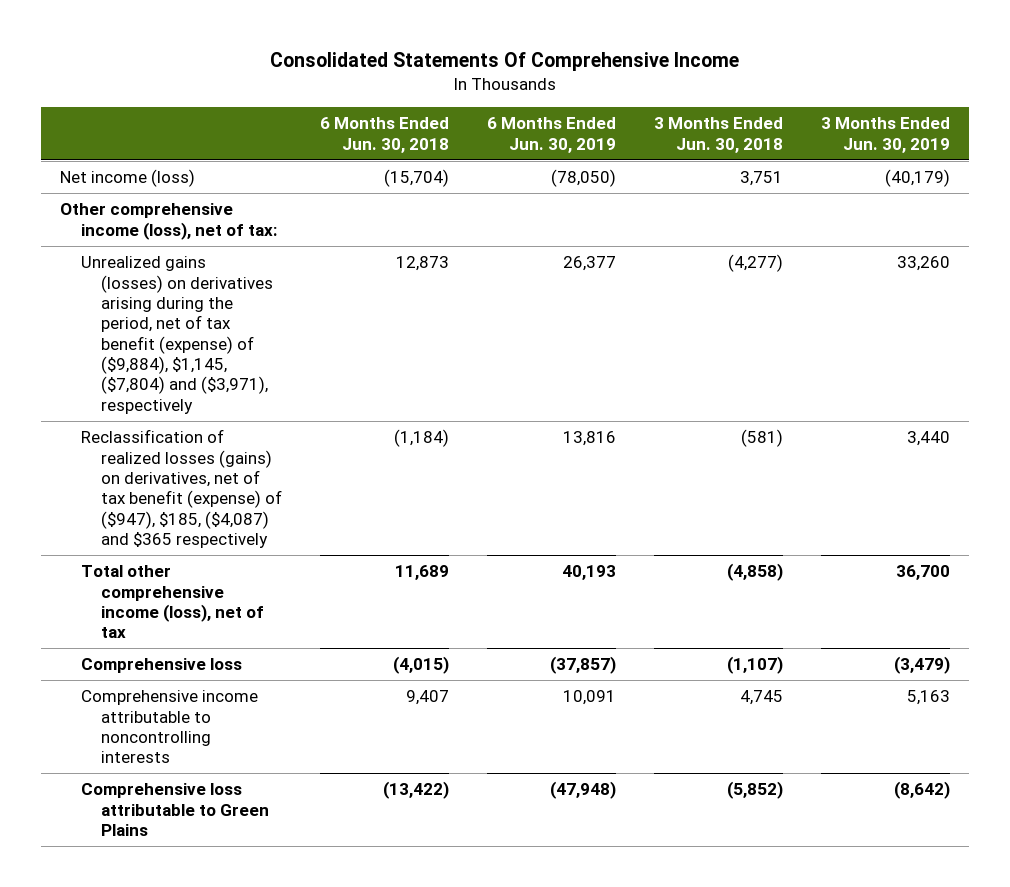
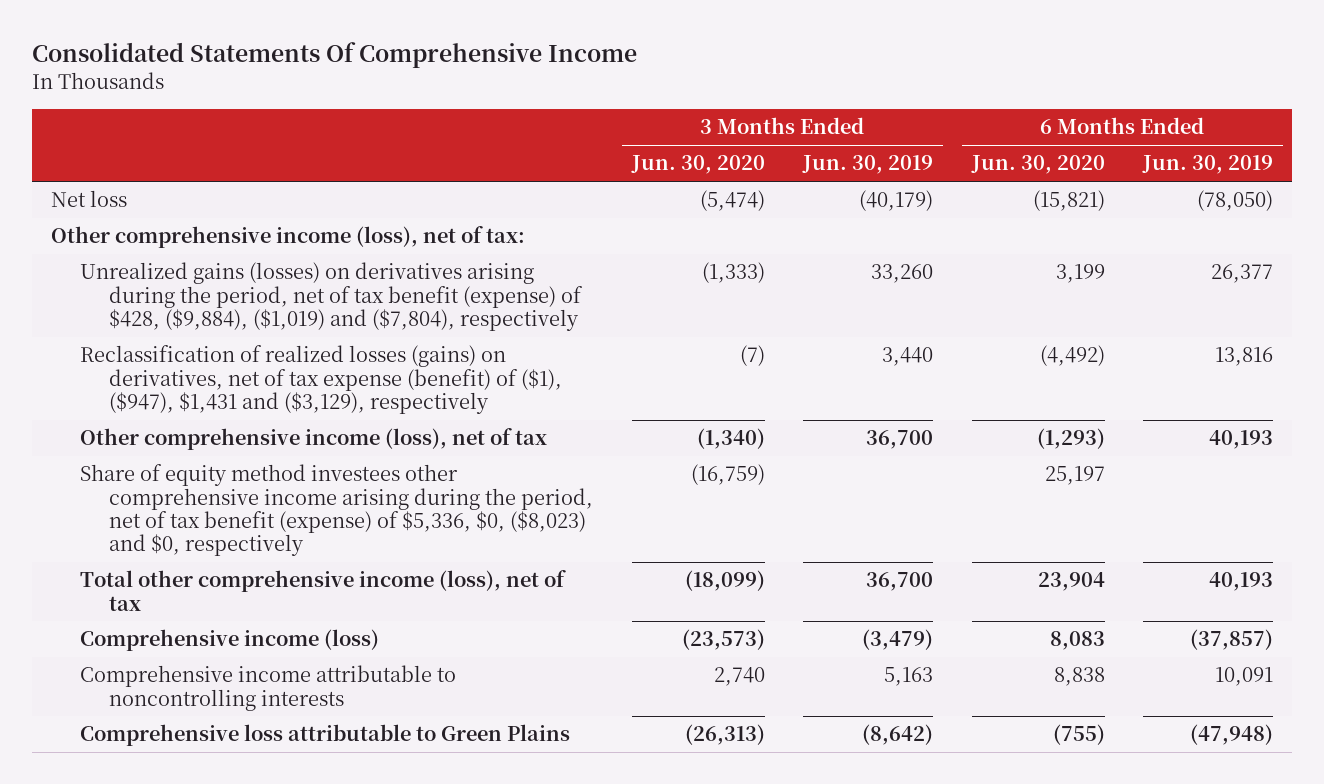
[320,117,450,153] 6 Months Ended Jun. 30, 2018 -> none
[654,117,784,153] 3 Months Ended Jun. 30, 2018 -> none
none -> [630,155,765,175] Jun. 30, 2020
none -> [970,155,1105,175] Jun. 30, 2020
[60,169,196,188] Net income (loss) -> [50,190,127,208] Net loss
[80,256,274,414] Unrealized gains (losses) on derivatives arising during the period, net of tax benefit (expense) of ($9,884), $1,145, ($7,804) and ($3,971), respectively -> [79,262,584,331] Unrealized gains (losses) on derivatives arising during the period, net of tax benefit (expense) of $428, ($9,884), ($1,019) and ($7,804), respectively
[80,429,283,548] Reclassification of realized losses (gains) on derivatives, net of tax benefit (expense) of ($947), $185, ($4,087) and $365 respectively -> [79,345,563,414] Reclassification of realized losses (gains) on derivatives, net of tax expense (benefit) of ($1), ($947), $1,431 and ($3,129), respectively
none -> [79,428,547,451] Other comprehensive income (loss), net of tax
none -> [79,464,594,556] Share of equity method investees other comprehensive income arising during the period, net of tax benefit (expense) of $5,336, $0, ($8,023) and $0, respectively
[80,658,242,674] Comprehensive loss -> [79,629,379,652] Comprehensive income (loss)

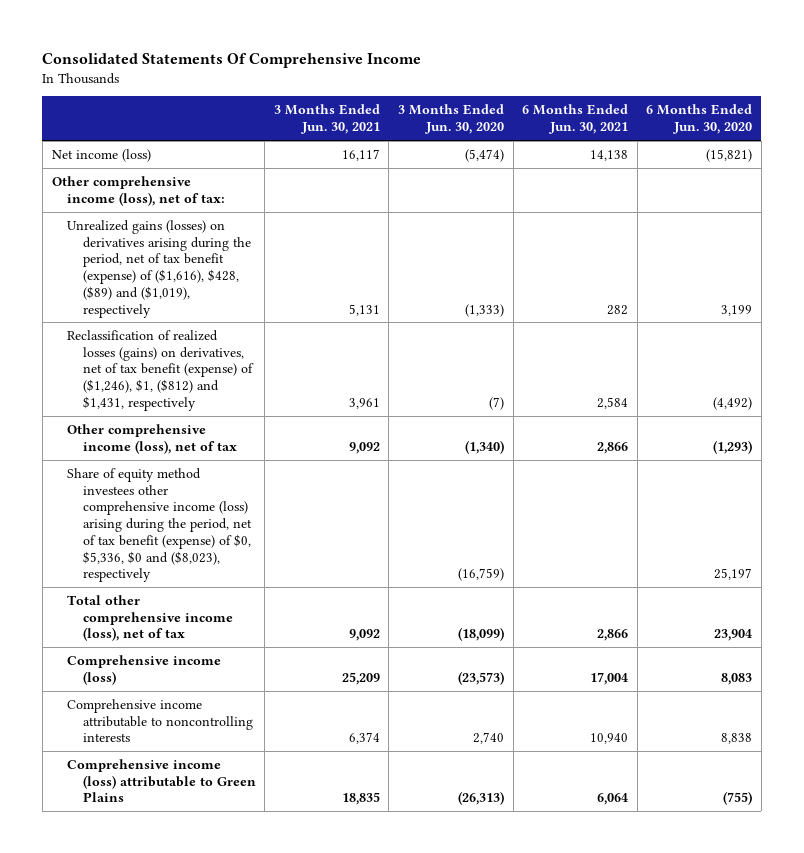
[802,155,934,175] Jun. 30, 2019 -> none
[1142,155,1274,175] Jun. 30, 2019 -> none
none -> [273,104,380,135] 3 Months Ended Jun. 30, 2021
none -> [522,104,629,135] 6 Months Ended Jun. 30, 2021
[50,190,127,208] Net loss -> [51,148,151,162] Net income (loss)
[79,262,584,331] Unrealized gains (losses) on derivatives arising during the period, net of tax benefit (expense) of $428, ($9,884), ($1,019) and ($7,804), respectively -> [67,219,251,318] Unrealized gains (losses) on derivatives arising during the period, net of tax benefit (expense) of ($1,616), $428, ($89) and ($1,019), respectively
[79,345,563,414] Reclassification of realized losses (gains) on derivatives, net of tax expense (benefit) of ($1), ($947), $1,431 and ($3,129), respectively -> [67,329,254,411] Reclassification of realized losses (gains) on derivatives, net of tax benefit (expense) of ($1,246), $1, ($812) and $1,431, respectively
[79,464,594,556] Share of equity method investees other comprehensive income arising during the period, net of tax benefit (expense) of $5,336, $0, ($8,023) and $0, respectively -> [67,467,252,583] Share of equity method investees other comprehensive income (loss) arising during the period, net of tax benefit (expense) of $0, $5,336, $0 and ($8,023), respectively
[79,724,570,747] Comprehensive loss attributable to Green Plains -> [67,758,256,803] Comprehensive income (loss) attributable to Green Plains

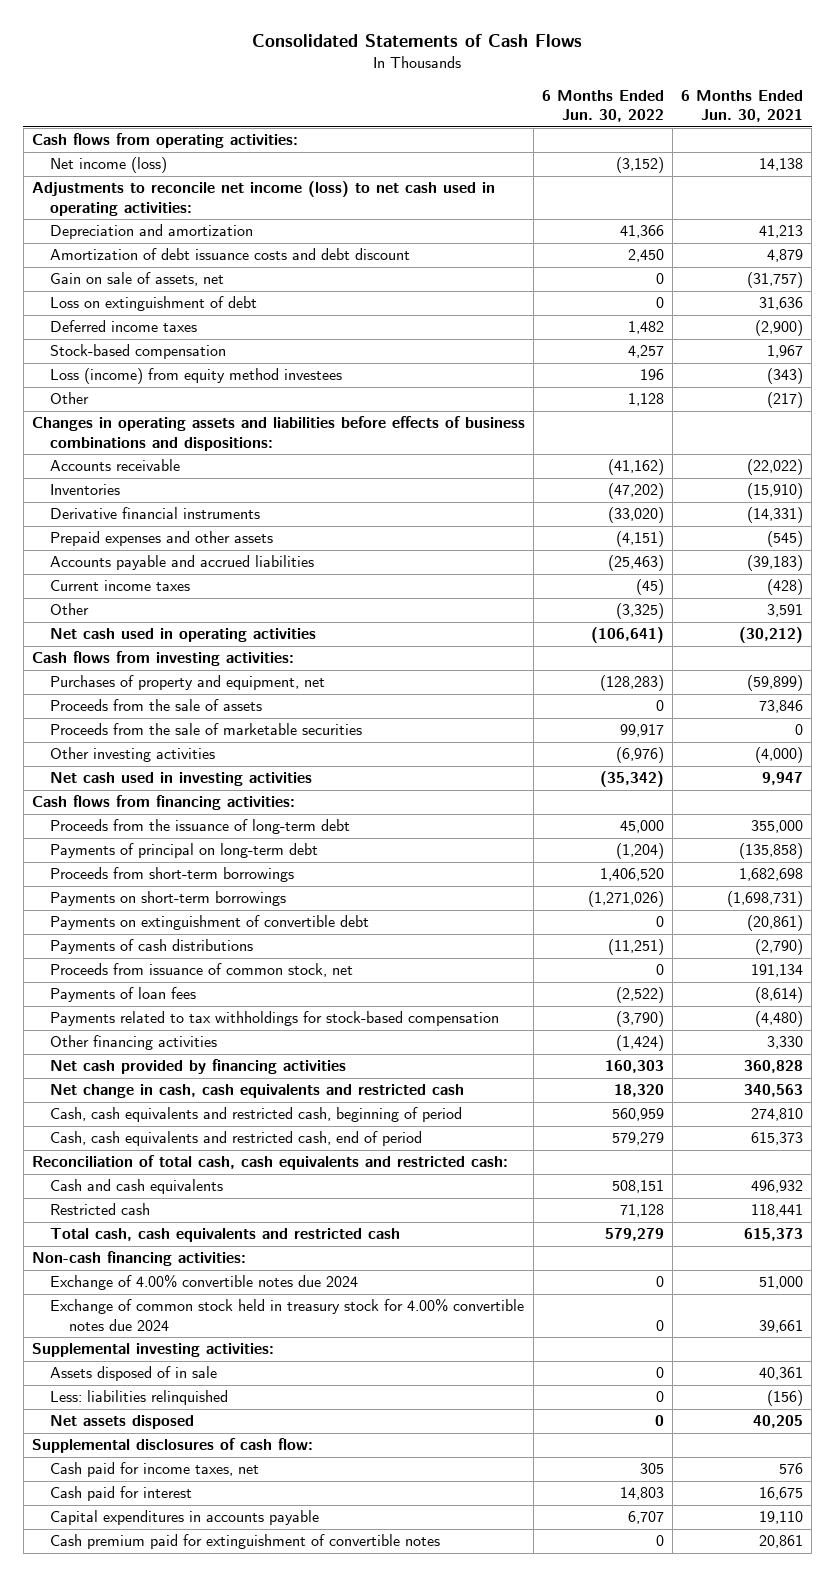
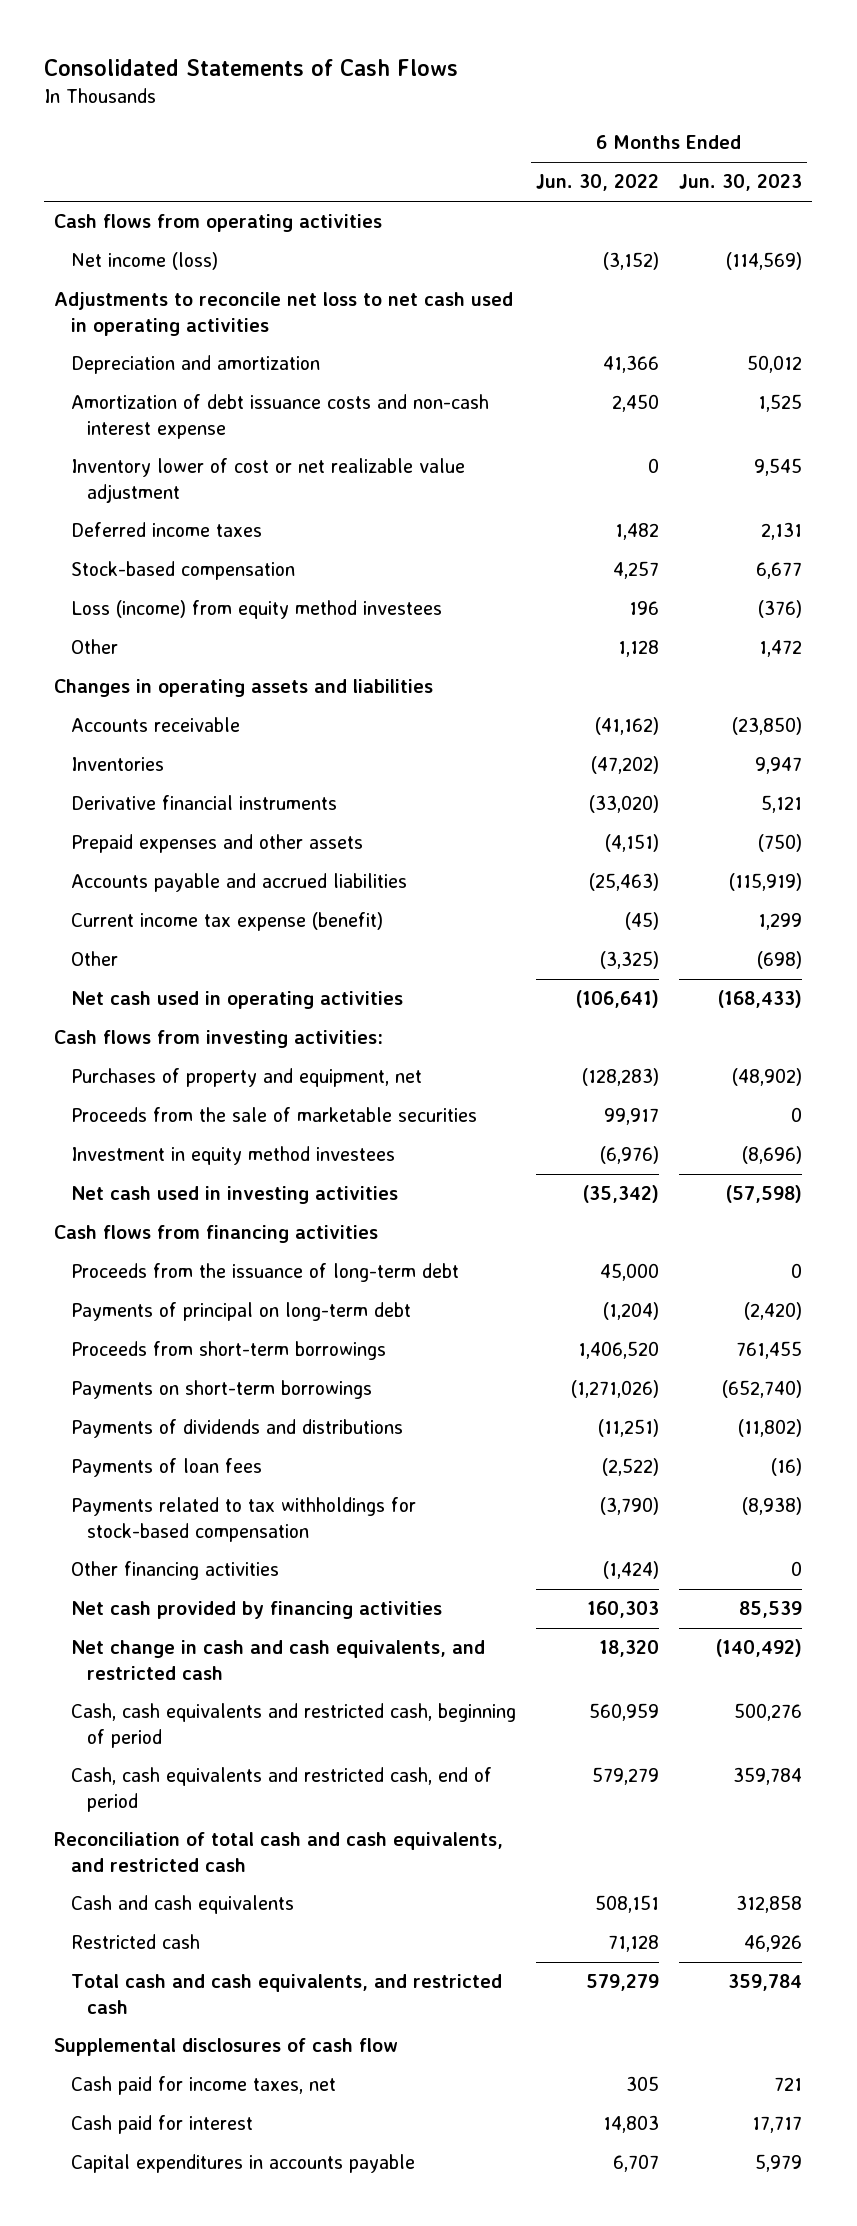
[681,89,804,123] 6 Months Ended Jun. 30, 2021 -> none
none -> [679,174,803,192] Jun. 30, 2023
[31,133,298,149] Cash flows from operating activities: -> [54,214,383,233] Cash flows from operating activities
[31,181,495,216] Adjustments to reconcile net income (loss) to net cash used in operating activities: -> [54,292,514,336] Adjustments to reconcile net loss to net cash used in operating activities
[50,272,225,287] Gain on sale of assets, net -> none
[50,296,258,312] Loss on extinguishment of debt -> none
[50,248,411,261] Amortization of debt issuance costs and debt discount -> [70,394,489,439] Amortization of debt issuance costs and non-cash interest expense
none -> [70,458,465,503] Inventory lower of cost or net realizable value adjustment
[31,416,525,451] Changes in operating assets and liabilities before effects of business combinations and dispositions: -> [54,679,434,698] Changes in operating assets and liabilities
[50,580,191,592] Current income taxes -> [70,912,383,932] Current income tax expense (benefit)
[50,699,263,712] Proceeds from the sale of assets -> none
[50,747,216,763] Other investing activities -> [70,1146,395,1166] Investment in equity method investees
[31,795,295,811] Cash flows from financing activities: -> [54,1225,379,1244] Cash flows from financing activities
[50,915,370,931] Payments on extinguishment of convertible debt -> none
[50,963,354,978] Proceeds from issuance of common stock, net -> none
[50,939,254,955] Payments of cash distributions -> [70,1419,403,1439] Payments of dividends and distributions
[50,1084,465,1099] Net change in cash, cash equivalents and restricted cash -> [70,1640,485,1680] Net change in cash and cash equivalents, and restricted cash
[31,1155,508,1171] Reconciliation of total cash, cash equivalents and restricted cash: -> [54,1832,504,1872] Reconciliation of total cash and cash equivalents, and restricted cash
[31,1251,246,1267] Non-cash financing activities: -> none
[50,1274,359,1291] Exchange of 4.00% convertible notes due 2024 -> none
[50,1298,525,1331] Exchange of common stock held in treasury stock for 4.00% convertible notes due 2024 -> none
[31,1343,274,1358] Supplemental investing activities: -> none
[50,1366,218,1382] Assets disposed of in sale -> none
[50,1390,229,1406] Less: liabilities relinquished -> none
[50,1415,195,1430] Net assets disposed -> none
[50,1228,401,1243] Total cash, cash equivalents and restricted cash -> [70,1974,502,2014] Total cash and cash equivalents, and restricted cash
[31,1438,313,1454] Supplemental disclosures of cash flow: -> [54,2038,399,2057] Supplemental disclosures of cash flow
[50,1534,441,1550] Cash premium paid for extinguishment of convertible notes -> none

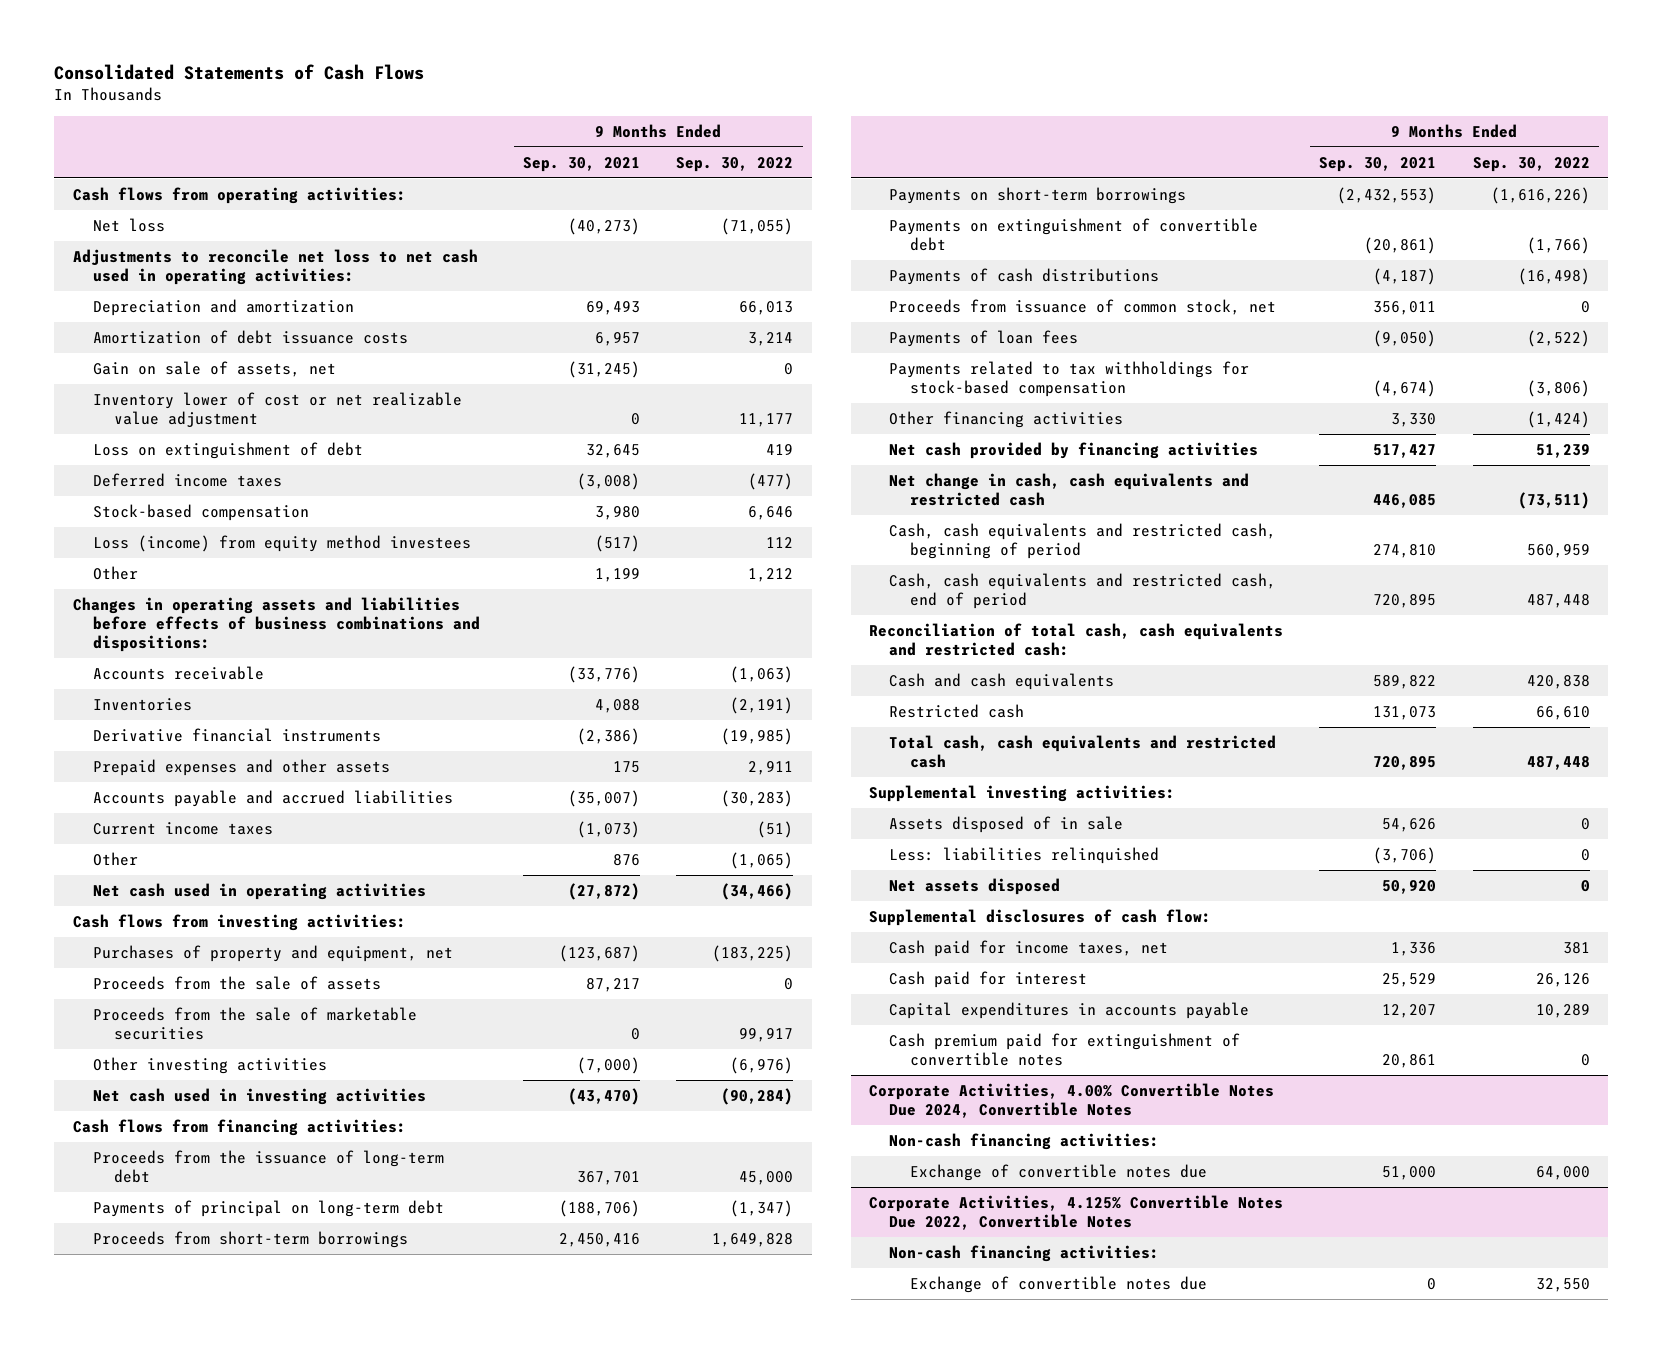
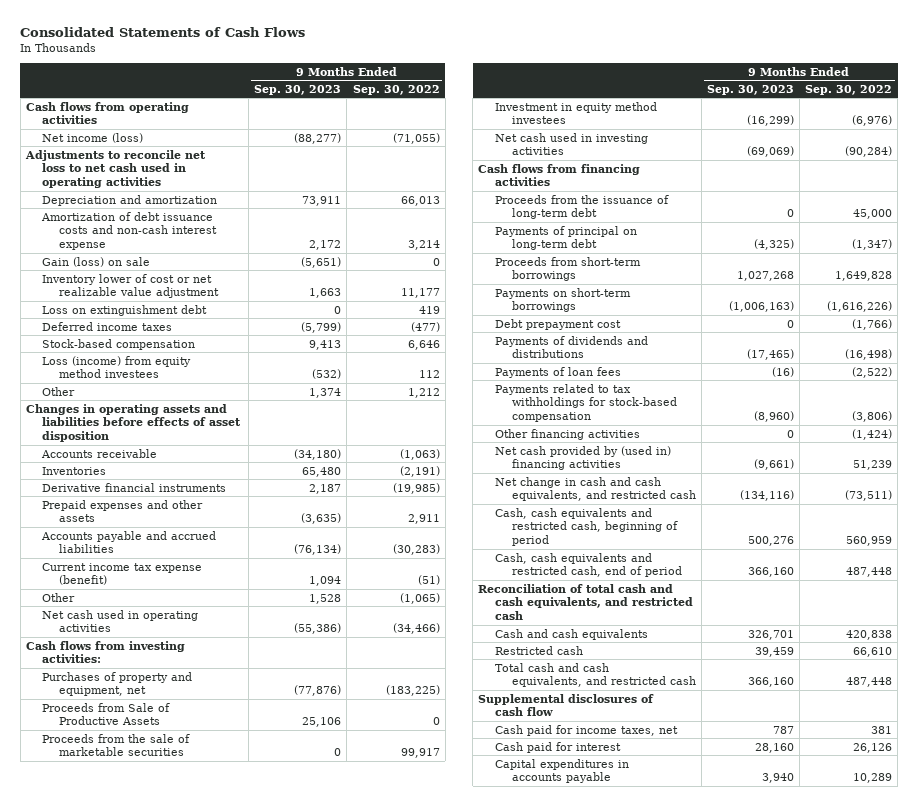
[523,156,641,172] Sep. 30, 2021 -> none
none -> [254,84,342,95] Sep. 30, 2023
[72,187,406,205] Cash flows from operating activities: -> [25,101,189,125] Cash flows from operating activities
[93,218,166,233] Net loss -> [42,132,144,143] Net income (loss)
[72,249,478,286] Adjustments to reconcile net loss to net cash used in operating activities: -> [24,149,206,189] Adjustments to reconcile net loss to net cash used in operating activities
[93,361,337,378] Gain on sale of assets, net -> none
[93,330,409,345] Amortization of debt issuance costs -> [41,211,218,251] Amortization of debt issuance costs and non-cash interest expense
none -> [42,256,151,267] Gain (loss) on sale
[93,442,364,460] Loss on extinguishment of debt -> [42,304,208,316] Loss on extinguishment debt
[72,597,481,653] Changes in operating assets and liabilities before effects of business combinations and dispositions: -> [25,403,242,443] Changes in operating assets and liabilities before effects of asset disposition
[93,822,274,836] Current income taxes -> [42,562,203,586] Current income tax expense (benefit)
[93,976,382,991] Proceeds from the sale of assets -> [42,702,171,726] Proceeds from Sale of Productive Assets
[93,1057,328,1075] Other investing activities -> [494,101,657,125] Investment in equity method investees
[72,1119,406,1137] Cash flows from financing activities: -> [478,163,641,187] Cash flows from financing activities
[889,299,1277,316] Proceeds from issuance of common stock, net -> none
[889,218,1259,252] Payments on extinguishment of convertible debt -> [494,318,621,330] Debt prepayment cost
[889,268,1160,286] Payments of cash distributions -> [494,335,648,359] Payments of dividends and distributions
[889,442,1259,460] Net cash provided by financing activities -> [494,445,671,471] Net cash provided by (used in) financing activities
[889,473,1250,507] Net change in cash, cash equivalents and restricted cash -> [494,476,696,502] Net change in cash and cash equivalents, and restricted cash
[868,623,1283,657] Reconciliation of total cash, cash equivalents and restricted cash: -> [478,583,693,621] Reconciliation of total cash and cash equivalents, and restricted cash
[868,785,1175,803] Supplemental investing activities: -> none
[889,816,1124,834] Assets disposed of in sale -> none
[889,847,1160,865] Less: liabilities relinquished -> none
[889,878,1061,896] Net assets disposed -> none
[889,735,1277,769] Total cash, cash equivalents and restricted cash -> [494,662,696,688] Total cash and cash equivalents, and restricted cash
[868,909,1211,927] Supplemental disclosures of cash flow: -> [478,693,655,717] Supplemental disclosures of cash flow
[889,1033,1241,1067] Cash premium paid for extinguishment of convertible notes -> none
[868,1083,1274,1119] Corporate Activities, 4.00% Convertible Notes Due 2024, Convertible Notes -> none
[889,1133,1160,1151] Non-cash financing activities: -> none
[910,1164,1208,1182] Exchange of convertible notes due -> none
[868,1195,1283,1231] Corporate Activities, 4.125% Convertible Notes Due 2022, Convertible Notes -> none
[889,1245,1160,1263] Non-cash financing activities: -> none
[910,1276,1208,1294] Exchange of convertible notes due -> none

